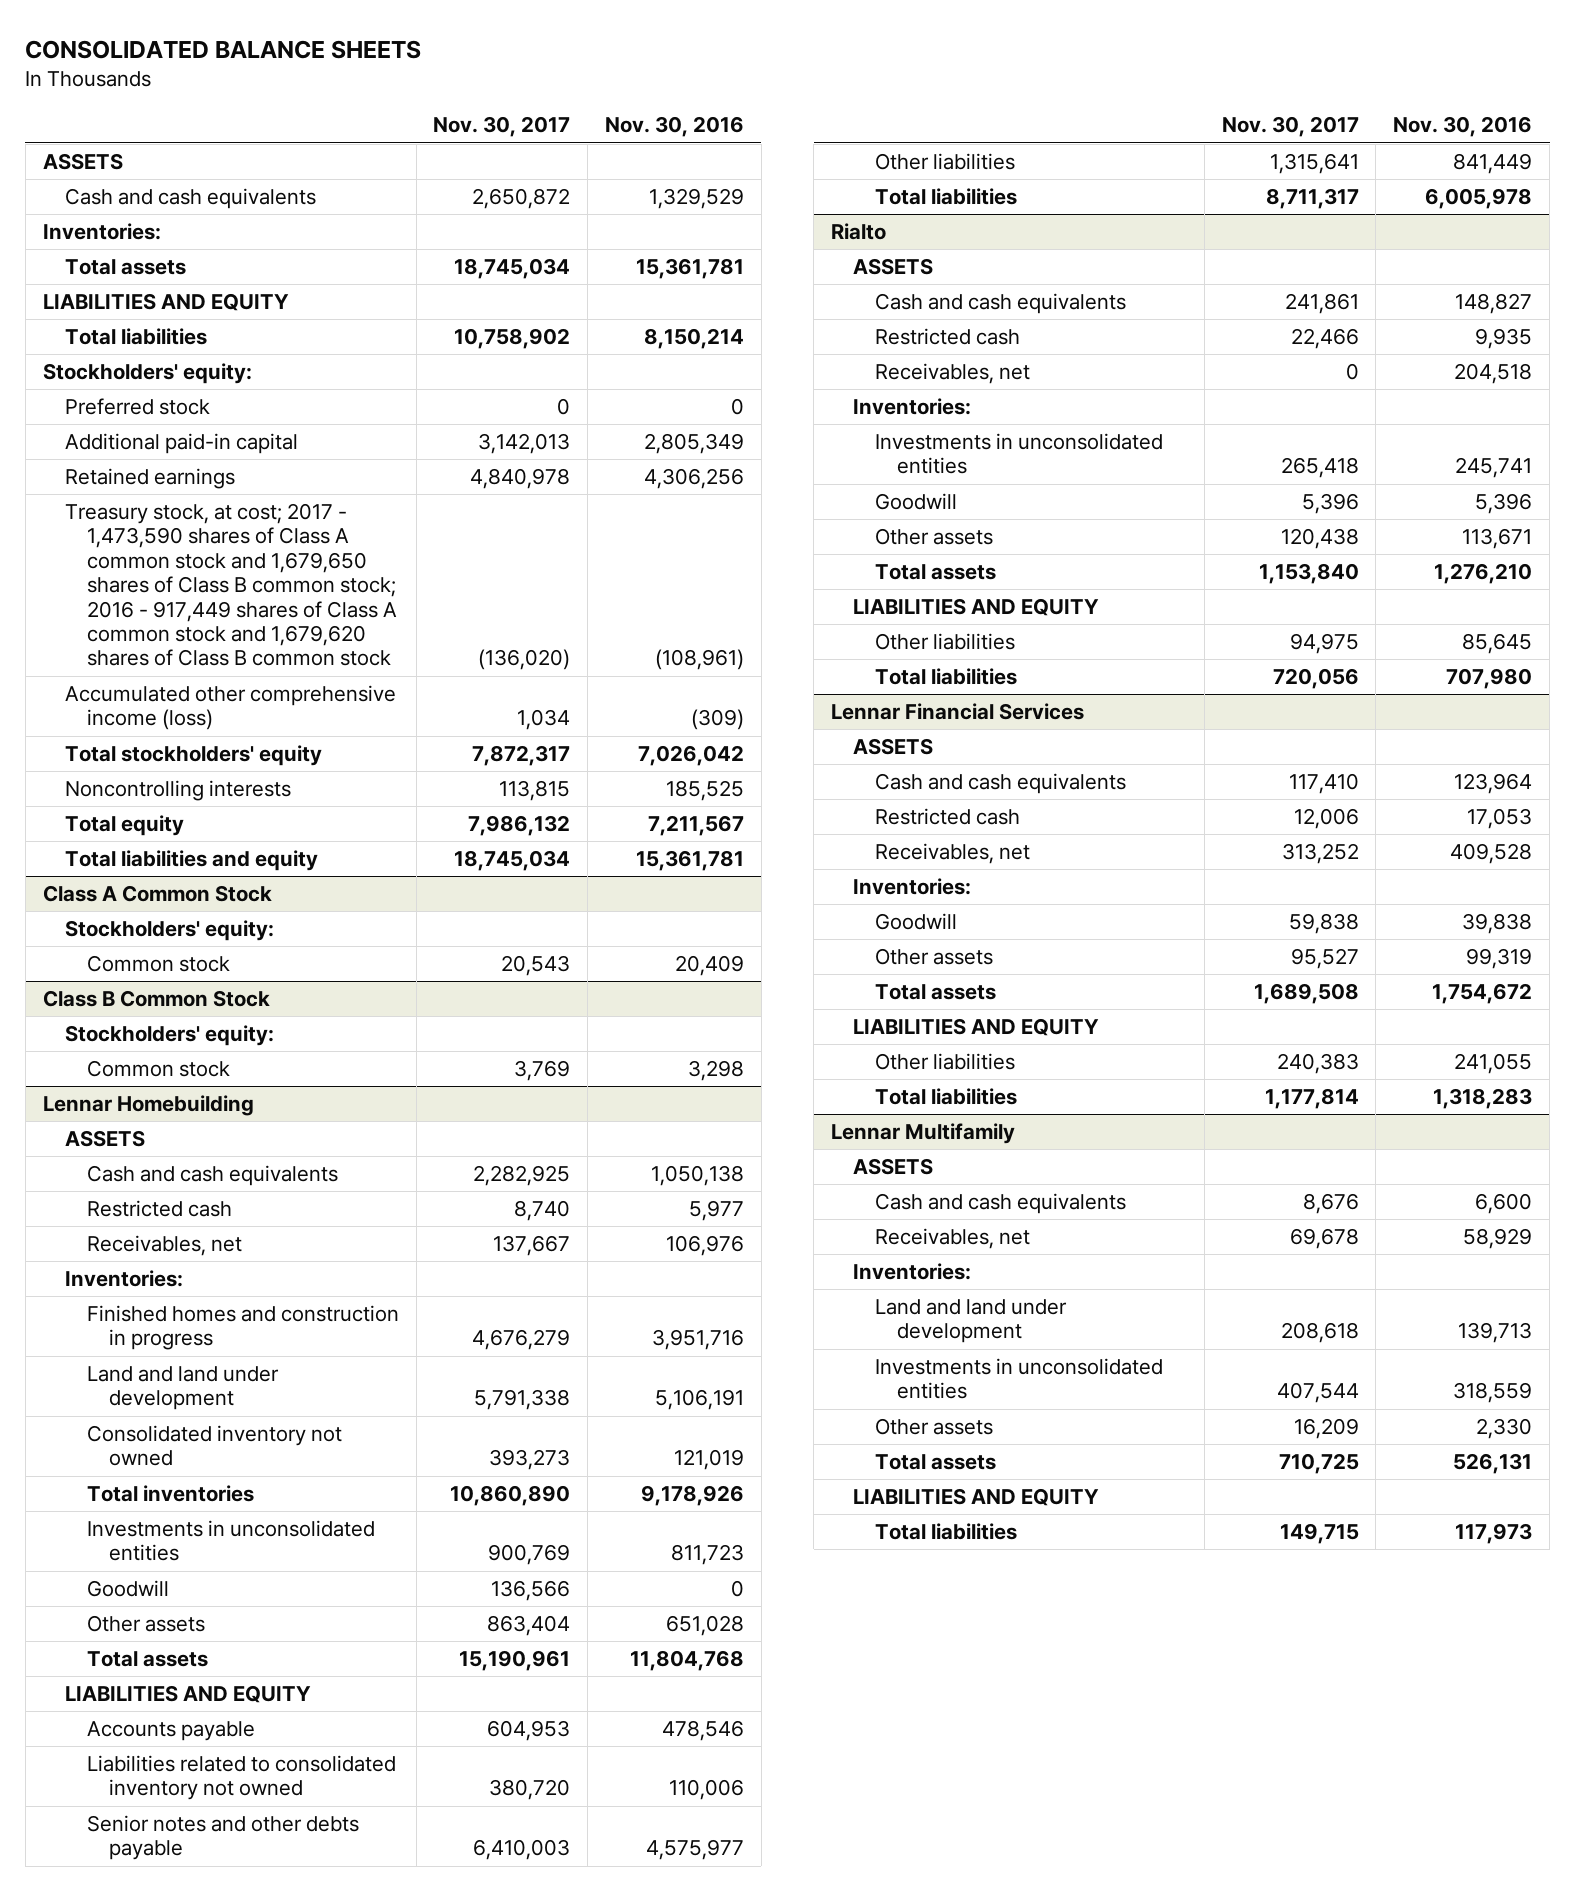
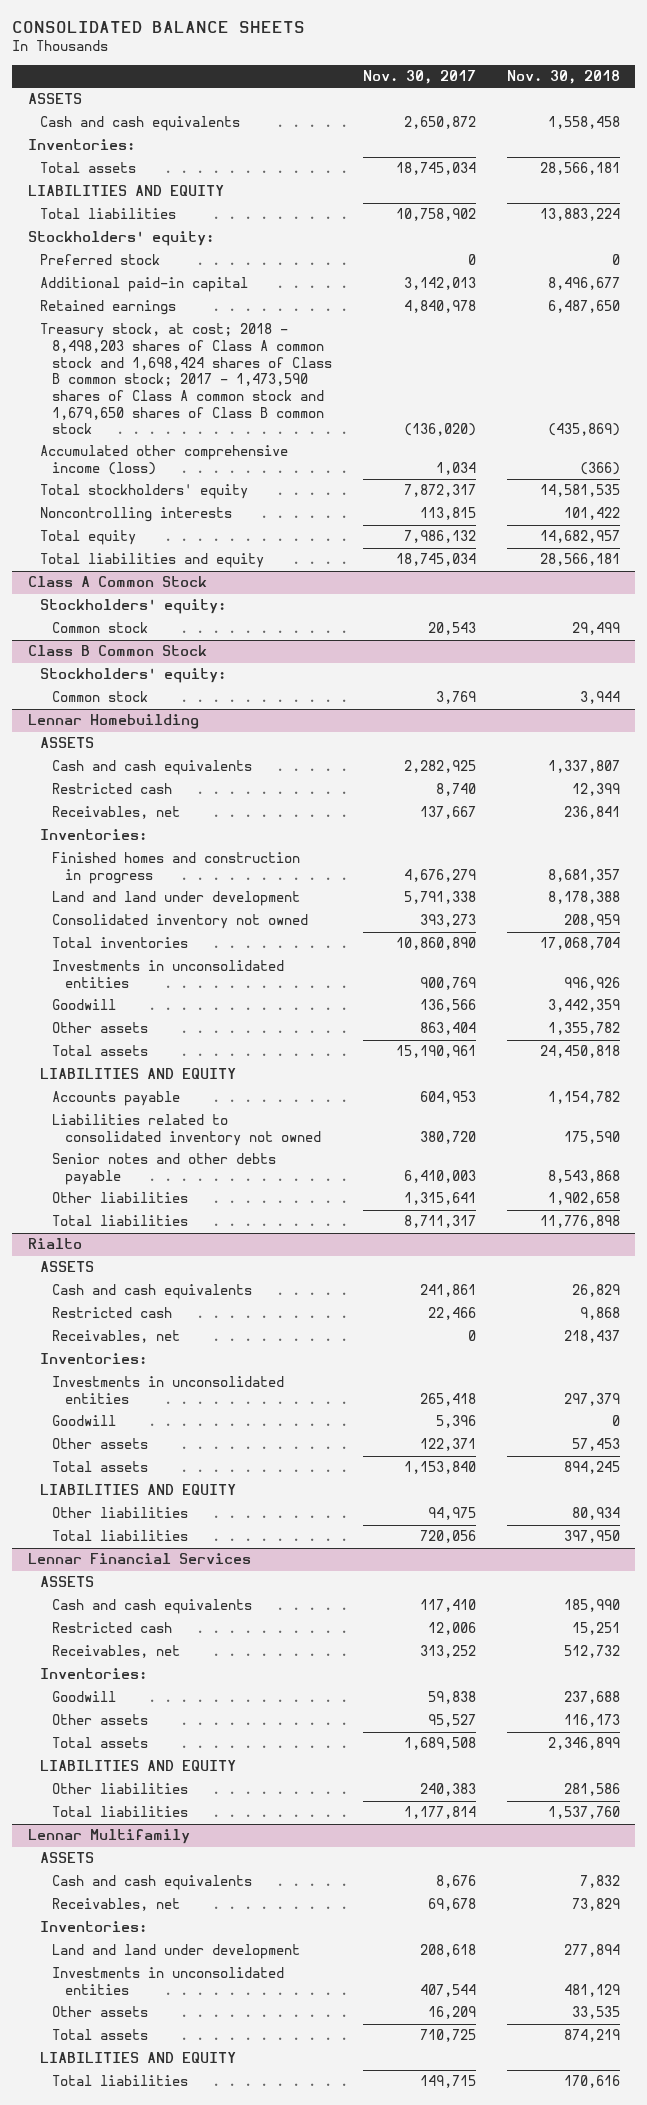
[604,116,744,138] Nov. 30, 2016 -> none
none -> [506,69,620,84] Nov. 30, 2018
[64,503,397,667] Treasury stock, at cost; 2017 - 1,473,590 shares of Class A common stock and 1,679,650 shares of Class B common stock; 2016 - 917,449 shares of Class A common stock and 1,679,620 shares of Class B common stock -> [39,323,333,435] Treasury stock, at cost; 2018 - 8,498,203 shares of Class A common stock and 1,698,424 shares of Class B common stock; 2017 - 1,473,590 shares of Class A common stock and 1,679,650 shares of Class B common stock
[1280,528,1359,550] 120,438 -> [419,1438,476,1452] 122,371

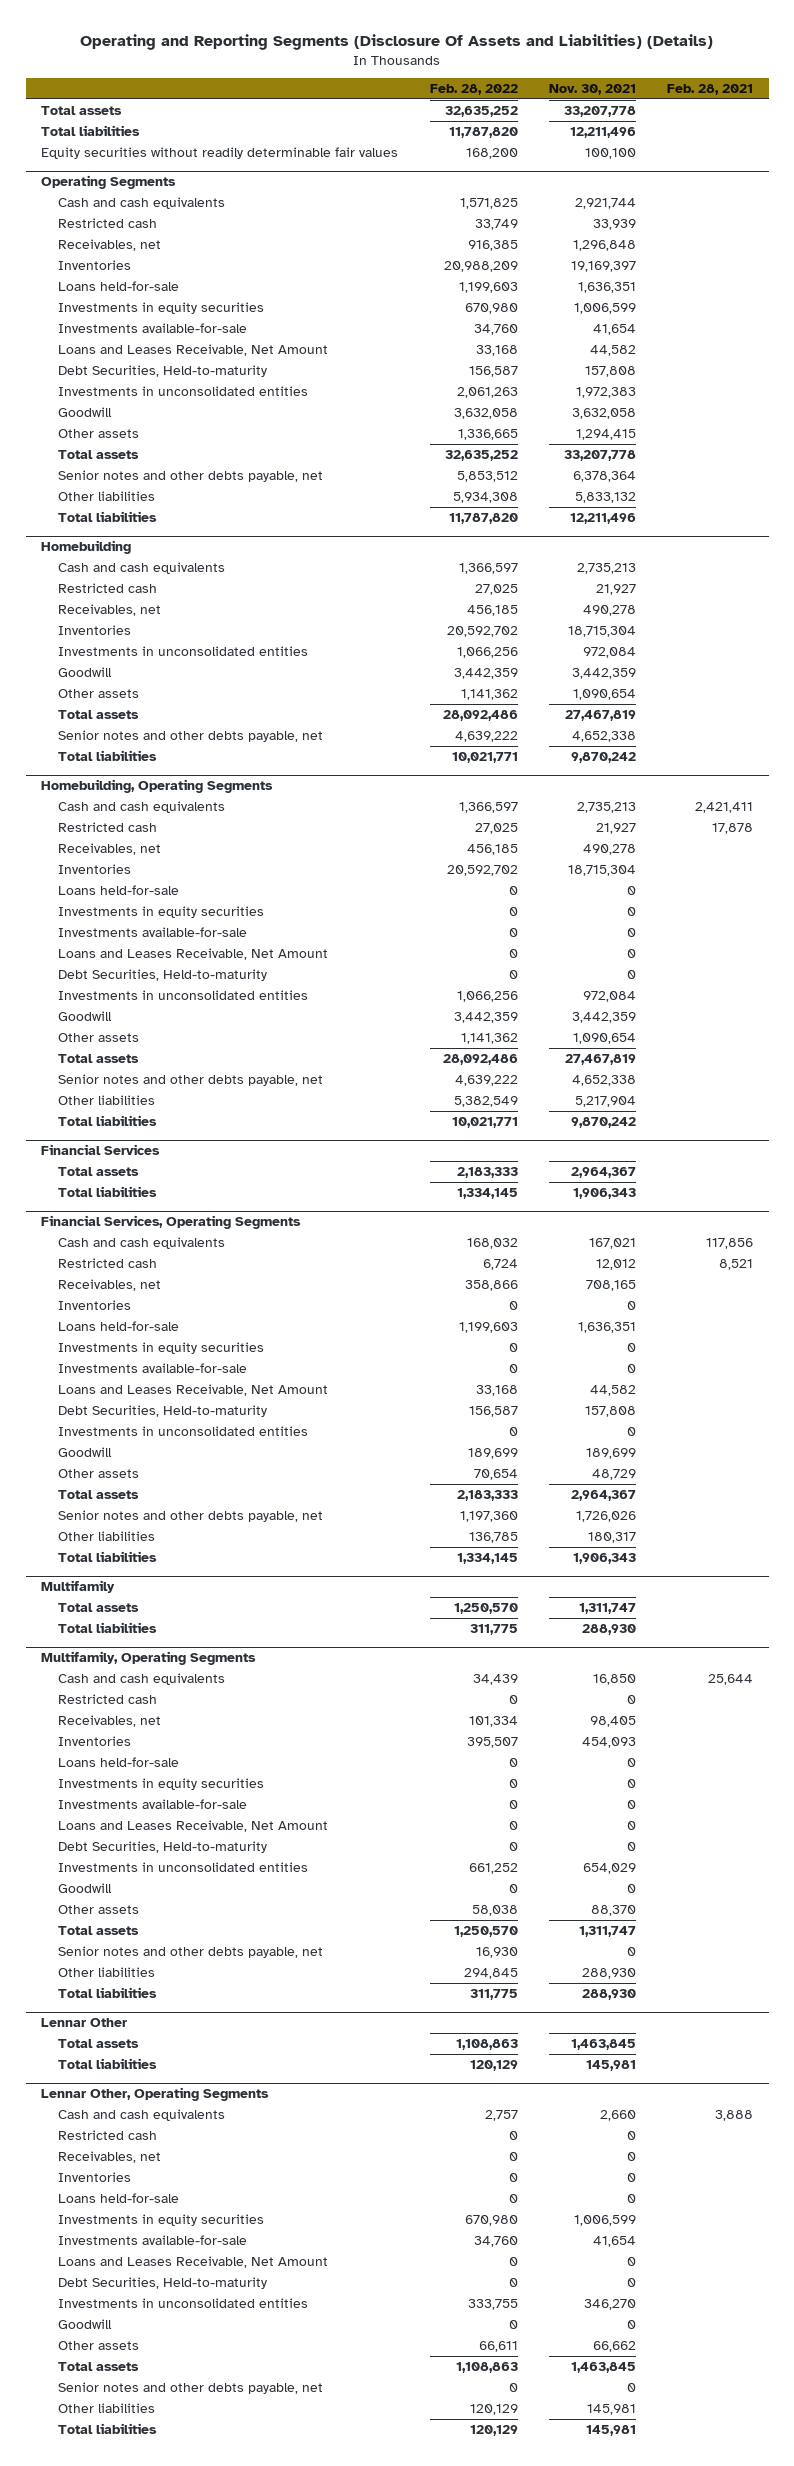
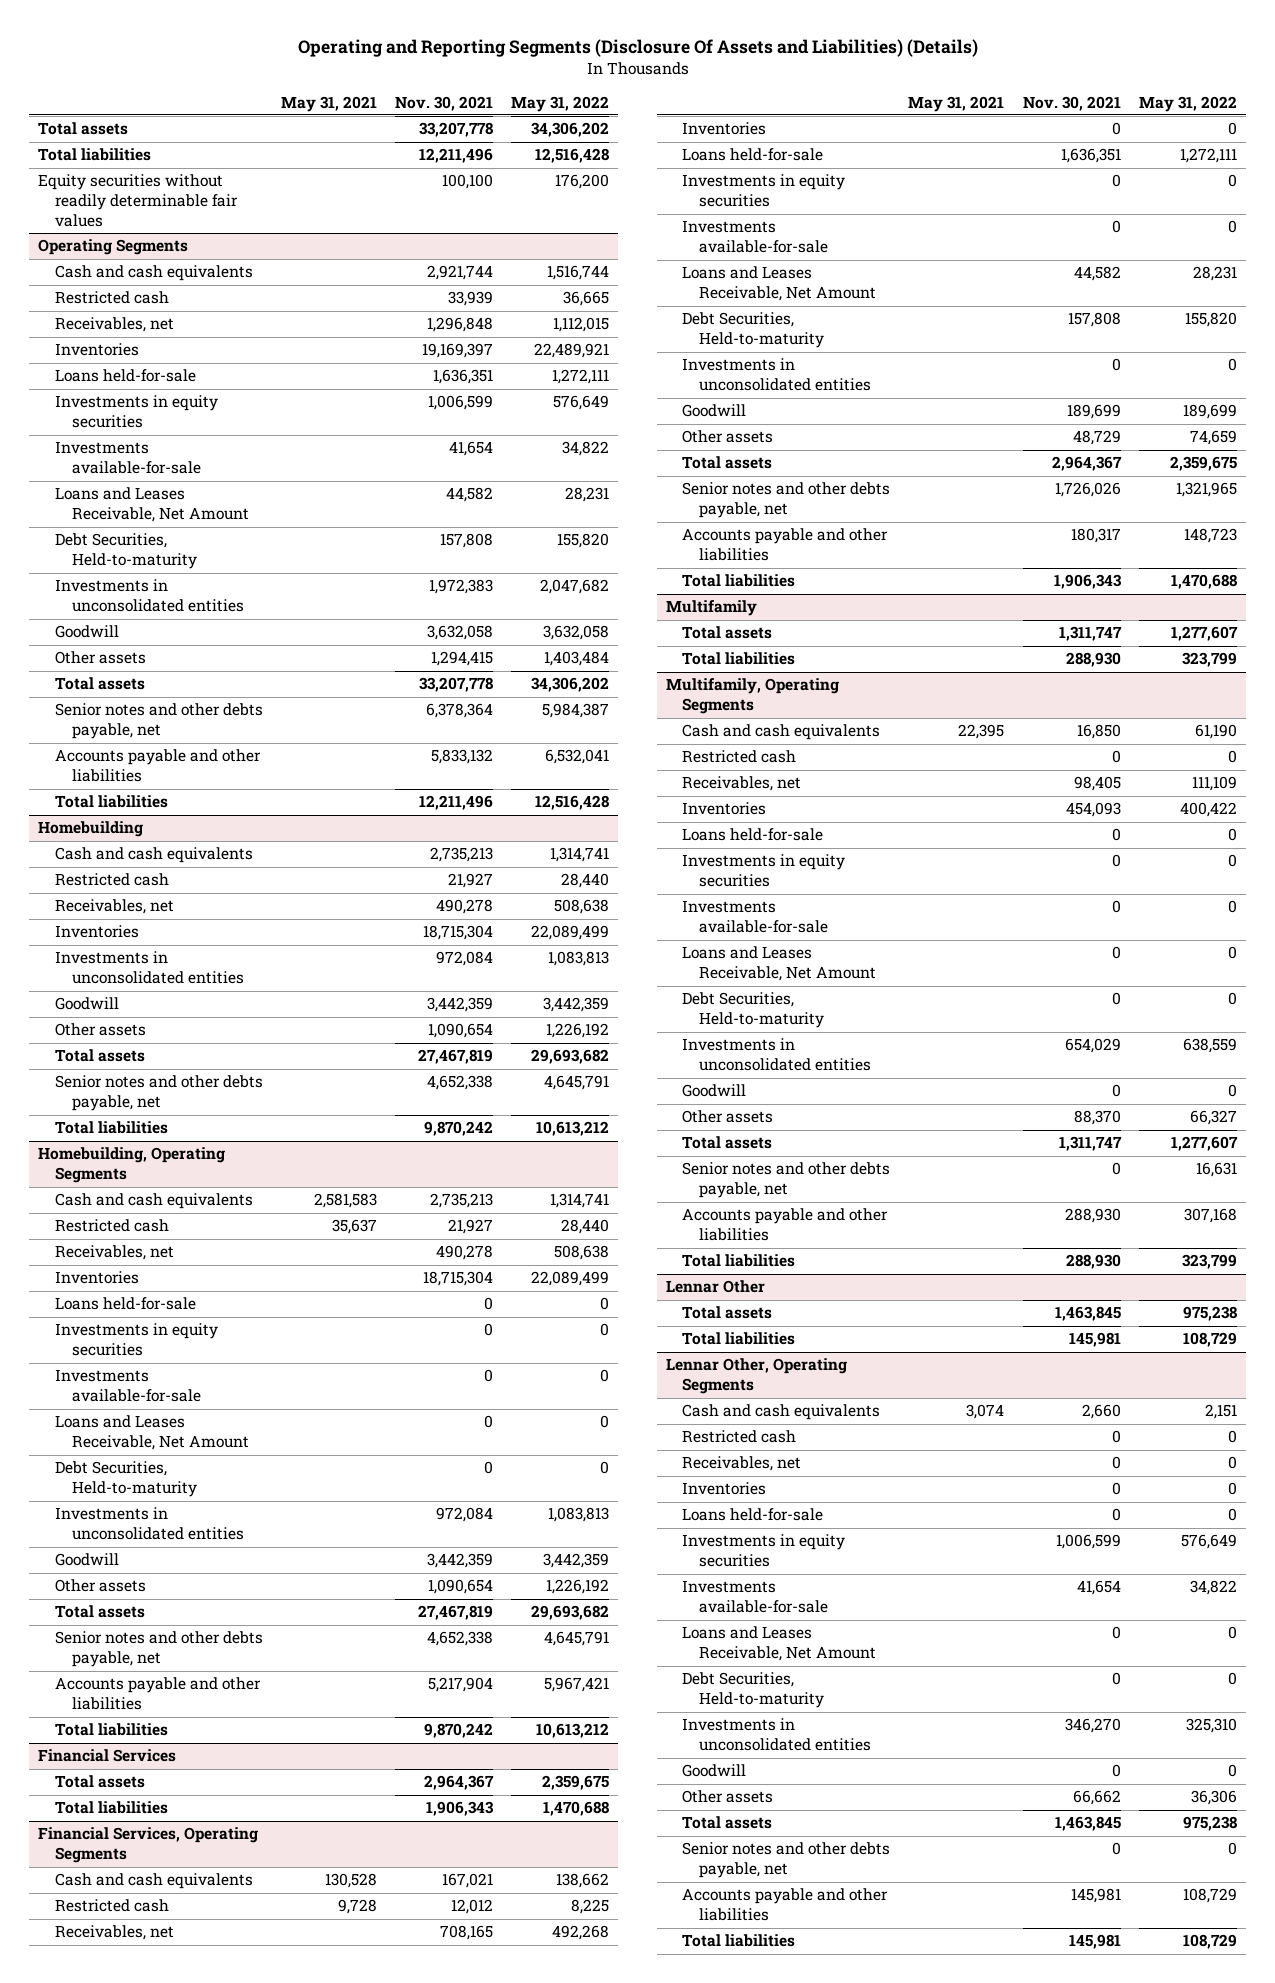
[429,84,518,96] Feb. 28, 2022 -> none
[667,84,754,96] Feb. 28, 2021 -> none
none -> [281,95,378,112] May 31, 2021
none -> [511,95,610,112] May 31, 2022
[57,490,155,501] Other liabilities -> [54,749,261,783] Accounts payable and other liabilities
[57,1094,155,1105] Other liabilities -> [54,1677,261,1711] Accounts payable and other liabilities
[57,1530,155,1541] Other liabilities -> [682,528,889,562] Accounts payable and other liabilities
[57,1966,155,1977] Other liabilities -> [682,1208,889,1242] Accounts payable and other liabilities
[57,2402,155,2413] Other liabilities -> [682,1888,889,1922] Accounts payable and other liabilities

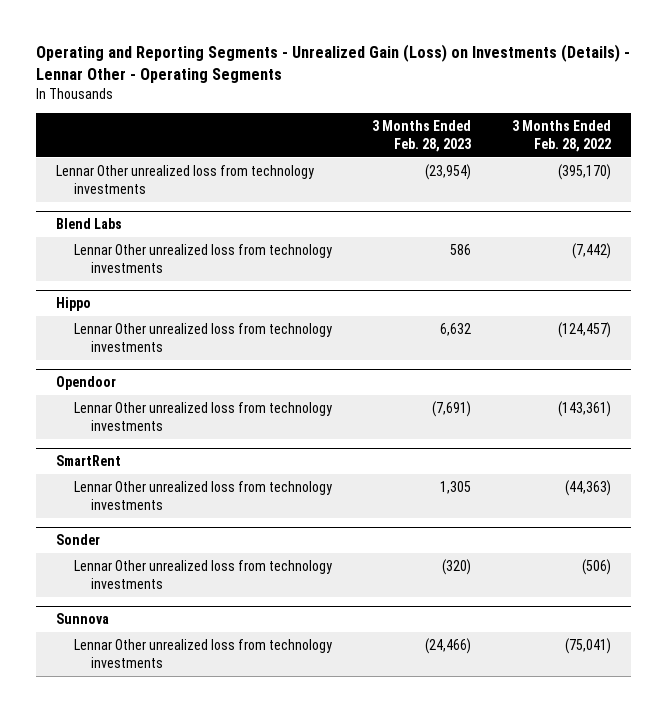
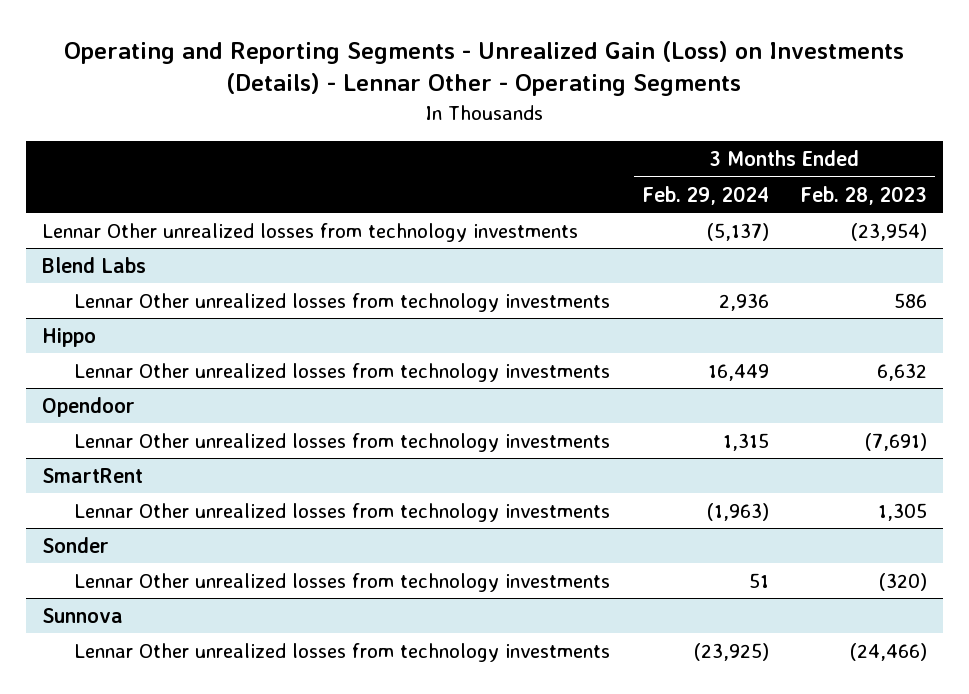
[511,119,611,152] 3 Months Ended Feb. 28, 2022 -> none
none -> [641,185,769,205] Feb. 29, 2024
[55,165,314,195] Lennar Other unrealized loss from technology investments -> [41,222,578,242] Lennar Other unrealized losses from technology investments
[73,244,332,274] Lennar Other unrealized loss from technology investments -> [74,292,611,312] Lennar Other unrealized losses from technology investments
[73,323,332,353] Lennar Other unrealized loss from technology investments -> [74,362,611,382] Lennar Other unrealized losses from technology investments
[73,402,332,432] Lennar Other unrealized loss from technology investments -> [74,432,611,452] Lennar Other unrealized losses from technology investments
[73,481,332,511] Lennar Other unrealized loss from technology investments -> [74,502,611,522] Lennar Other unrealized losses from technology investments
[73,560,332,590] Lennar Other unrealized loss from technology investments -> [74,572,611,592] Lennar Other unrealized losses from technology investments
[73,639,332,669] Lennar Other unrealized loss from technology investments -> [74,642,611,662] Lennar Other unrealized losses from technology investments

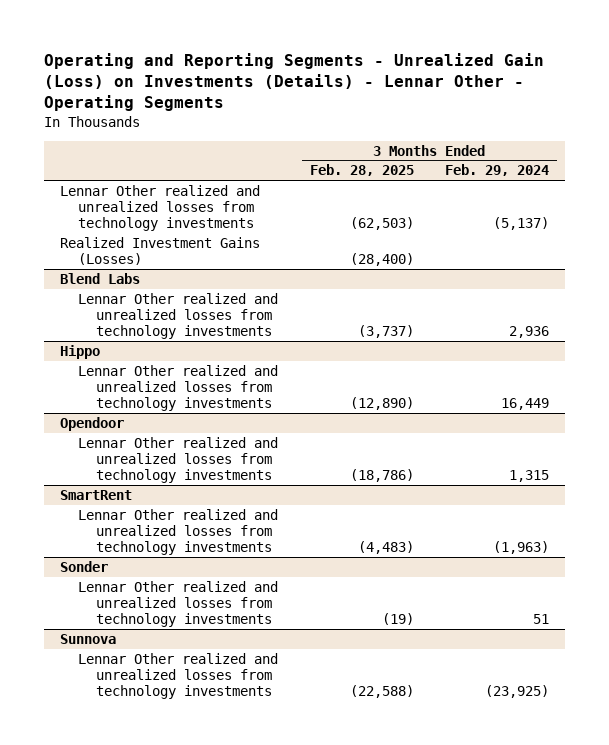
[800,185,928,205] Feb. 28, 2023 -> none
none -> [309,164,414,177] Feb. 28, 2025
[41,222,578,242] Lennar Other unrealized losses from technology investments -> [60,184,261,232] Lennar Other realized and unrealized losses from technology investments
none -> [60,236,261,266] Realized Investment Gains (Losses)
[74,292,611,312] Lennar Other unrealized losses from technology investments -> [78,292,279,340] Lennar Other realized and unrealized losses from technology investments
[74,362,611,382] Lennar Other unrealized losses from technology investments -> [78,364,279,412] Lennar Other realized and unrealized losses from technology investments
[74,432,611,452] Lennar Other unrealized losses from technology investments -> [78,436,279,484] Lennar Other realized and unrealized losses from technology investments
[74,502,611,522] Lennar Other unrealized losses from technology investments -> [78,508,279,556] Lennar Other realized and unrealized losses from technology investments
[74,572,611,592] Lennar Other unrealized losses from technology investments -> [78,580,279,628] Lennar Other realized and unrealized losses from technology investments
[74,642,611,662] Lennar Other unrealized losses from technology investments -> [78,652,279,700] Lennar Other realized and unrealized losses from technology investments

